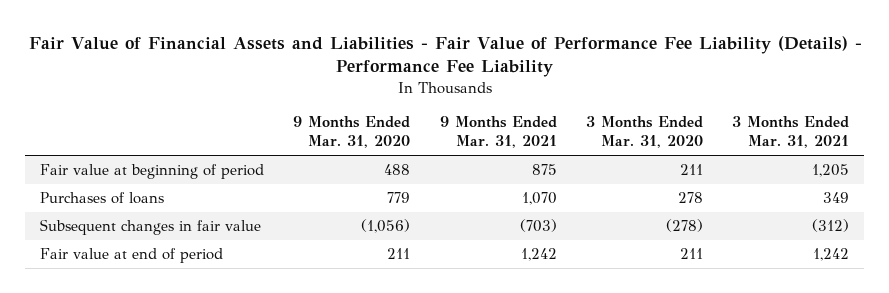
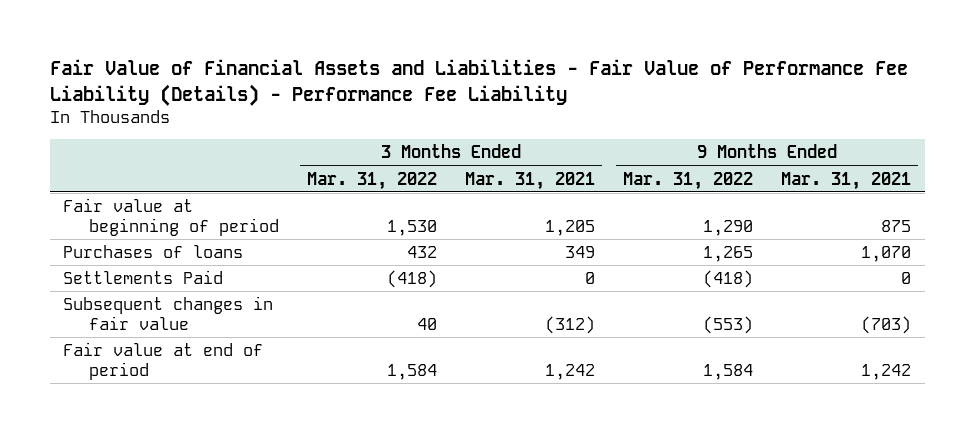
[293,115,411,149] 9 Months Ended Mar. 31, 2020 -> none
[585,115,703,149] 3 Months Ended Mar. 31, 2020 -> none
none -> [307,171,438,190] Mar. 31, 2022
none -> [622,171,753,190] Mar. 31, 2022
none -> [63,269,224,284] Settlements Paid

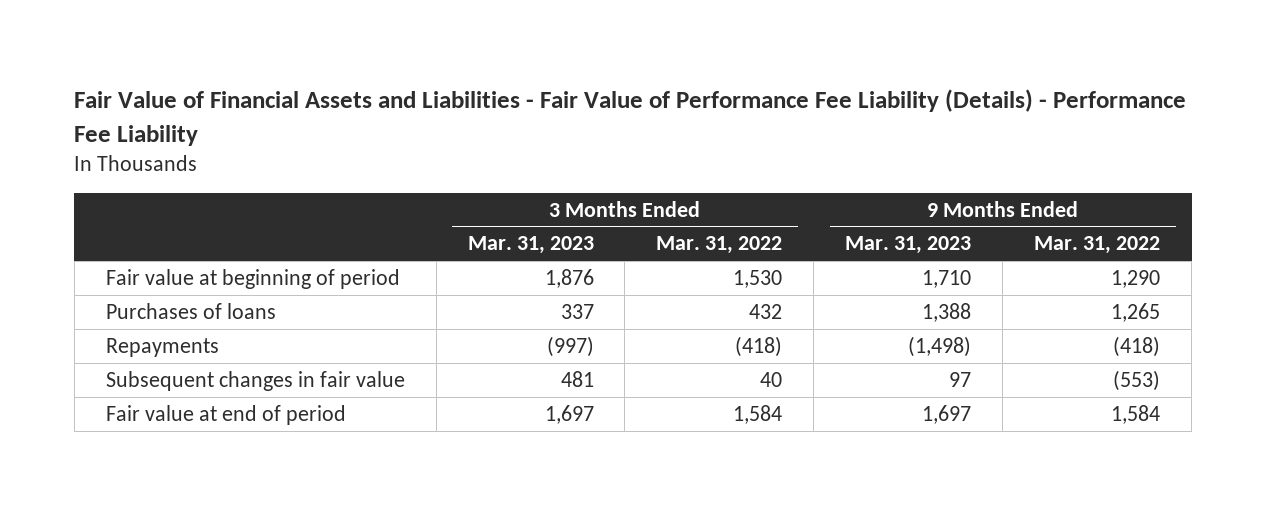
[465,171,596,190] Mar. 31, 2021 -> none
[780,171,911,190] Mar. 31, 2021 -> none
none -> [467,236,594,255] Mar. 31, 2023
none -> [845,236,972,255] Mar. 31, 2023
[63,269,224,284] Settlements Paid -> [105,337,219,357] Repayments

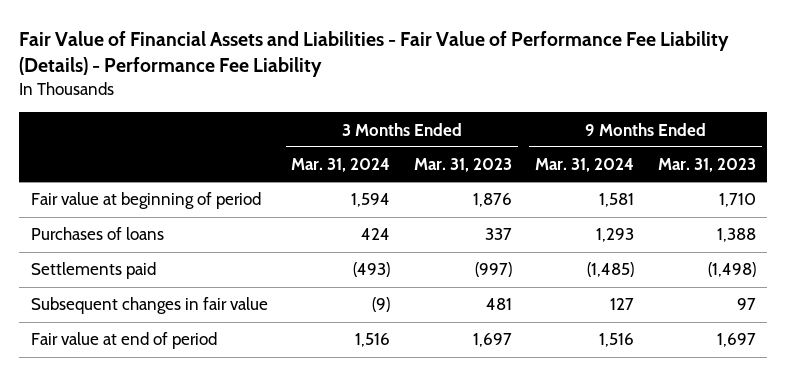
[656,236,783,255] Mar. 31, 2022 -> none
[1034,236,1161,255] Mar. 31, 2022 -> none
none -> [291,158,391,173] Mar. 31, 2024
none -> [535,158,635,173] Mar. 31, 2024
[105,337,219,357] Repayments -> [31,262,157,280] Settlements paid

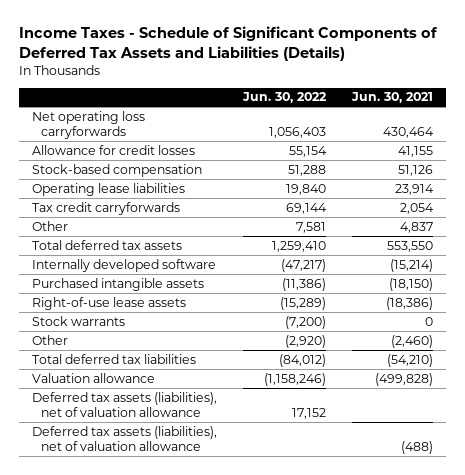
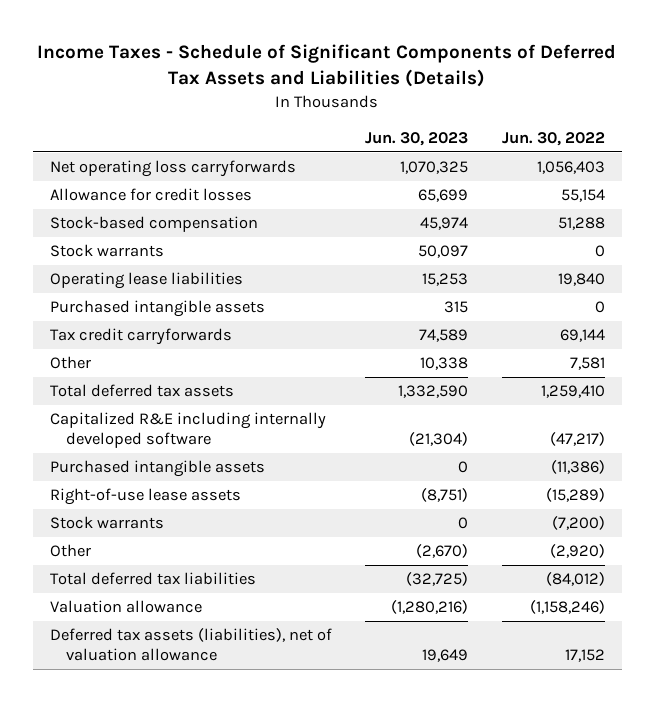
[351,92,434,104] Jun. 30, 2021 -> none
none -> [365,131,469,146] Jun. 30, 2023
none -> [49,244,164,258] Stock warrants
none -> [49,300,265,318] Purchased intangible assets
[31,258,216,272] Internally developed software -> [49,412,326,448] Capitalized R&E including internally developed software
[31,425,217,451] Deferred tax assets (liabilities), net of valuation allowance -> none

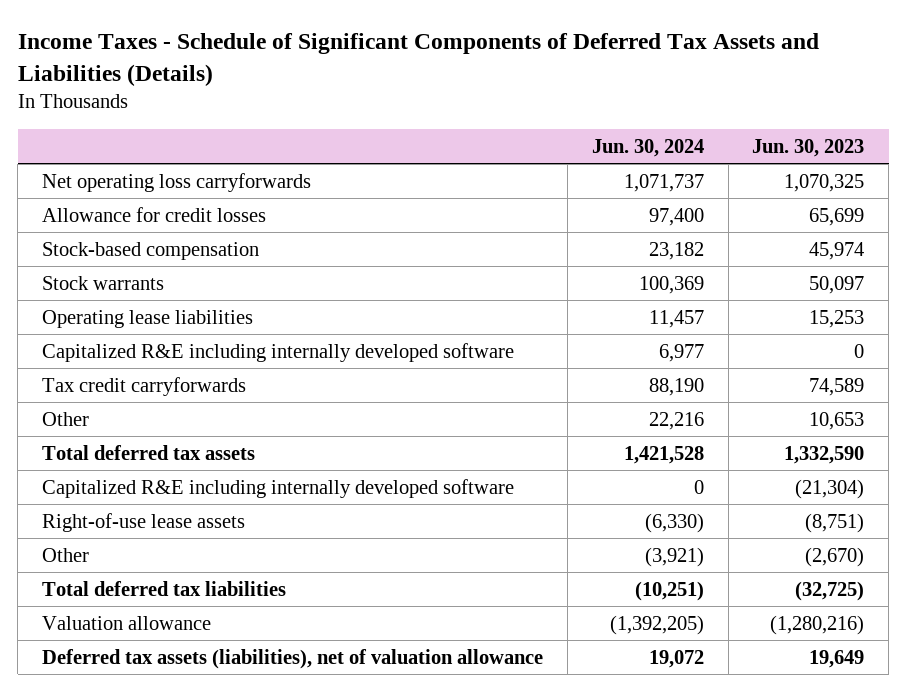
[502,131,606,146] Jun. 30, 2022 -> none
none -> [591,138,704,157] Jun. 30, 2024
[49,300,265,318] Purchased intangible assets -> none
none -> [41,342,514,362] Capitalized R&E including internally developed software
[420,357,469,371] 10,338 -> [809,411,865,430] 10,653
[49,460,265,478] Purchased intangible assets -> none
[49,516,164,530] Stock warrants -> none

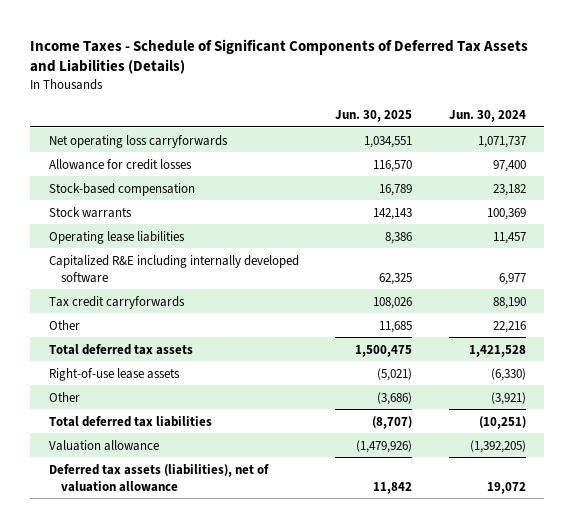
[752,138,865,157] Jun. 30, 2023 -> none
none -> [335,110,413,123] Jun. 30, 2025
[41,478,514,498] Capitalized R&E including internally developed software -> none

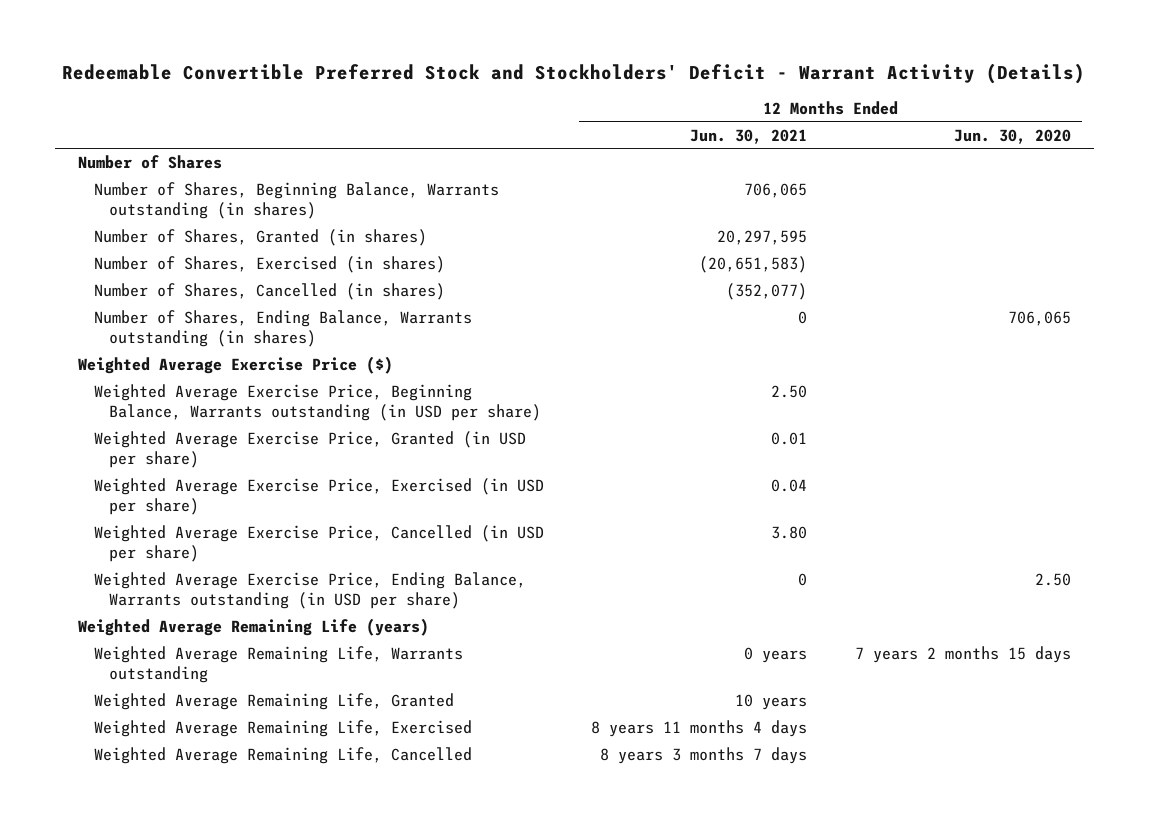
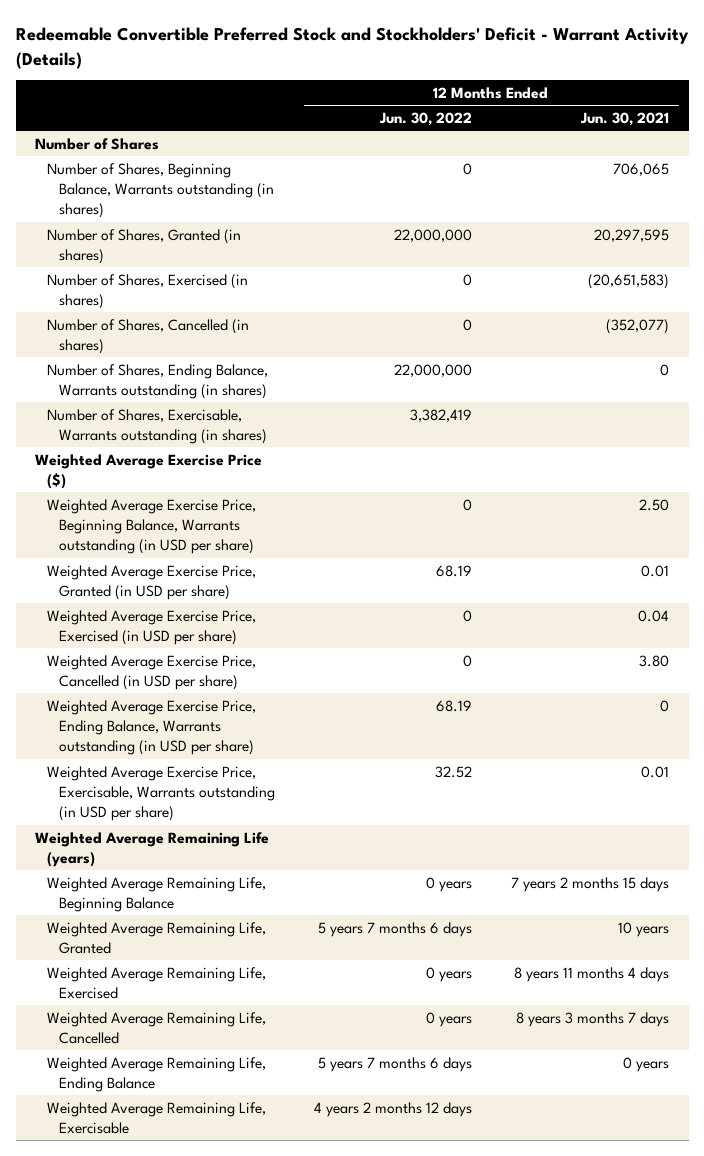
[953,128,1071,144] Jun. 30, 2020 -> none
none -> [378,111,472,126] Jun. 30, 2022
none -> [47,408,267,444] Number of Shares, Exercisable, Warrants outstanding (in shares)
none -> [47,765,275,822] Weighted Average Exercise Price, Exercisable, Warrants outstanding (in USD per share)
[93,645,463,683] Weighted Average Remaining Life, Warrants outstanding -> [47,876,267,912] Weighted Average Remaining Life, Beginning Balance
[744,646,808,663] 0 years -> [510,876,669,892] 7 years 2 months 15 days
none -> [47,1056,267,1092] Weighted Average Remaining Life, Ending Balance
none -> [47,1101,267,1134] Weighted Average Remaining Life, Exercisable

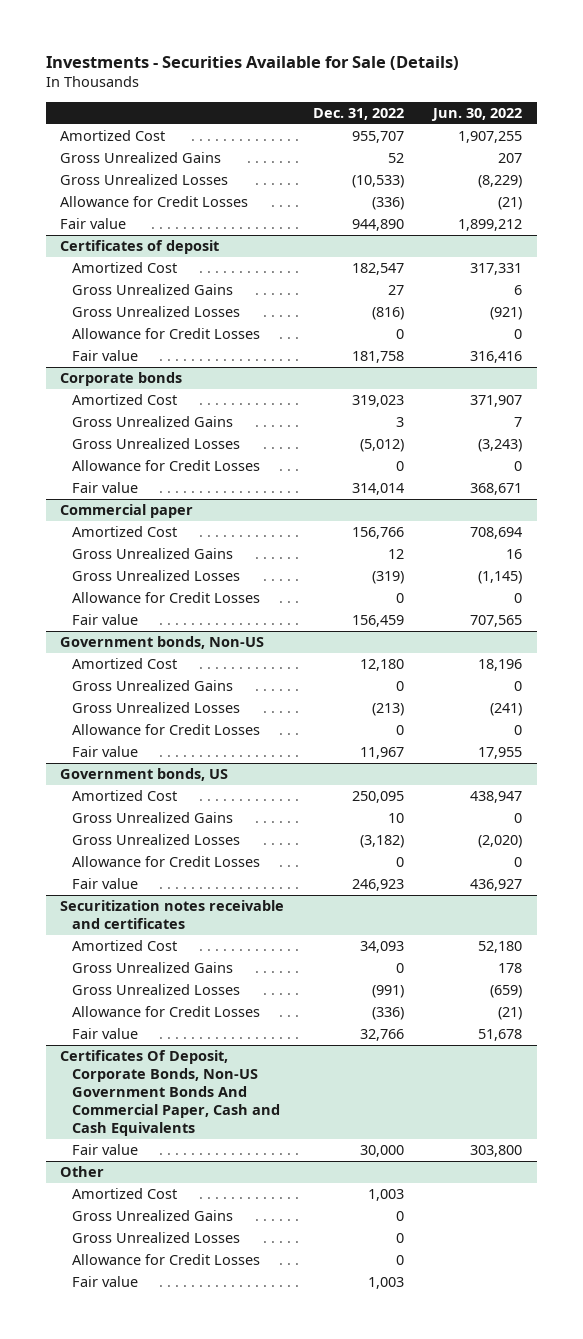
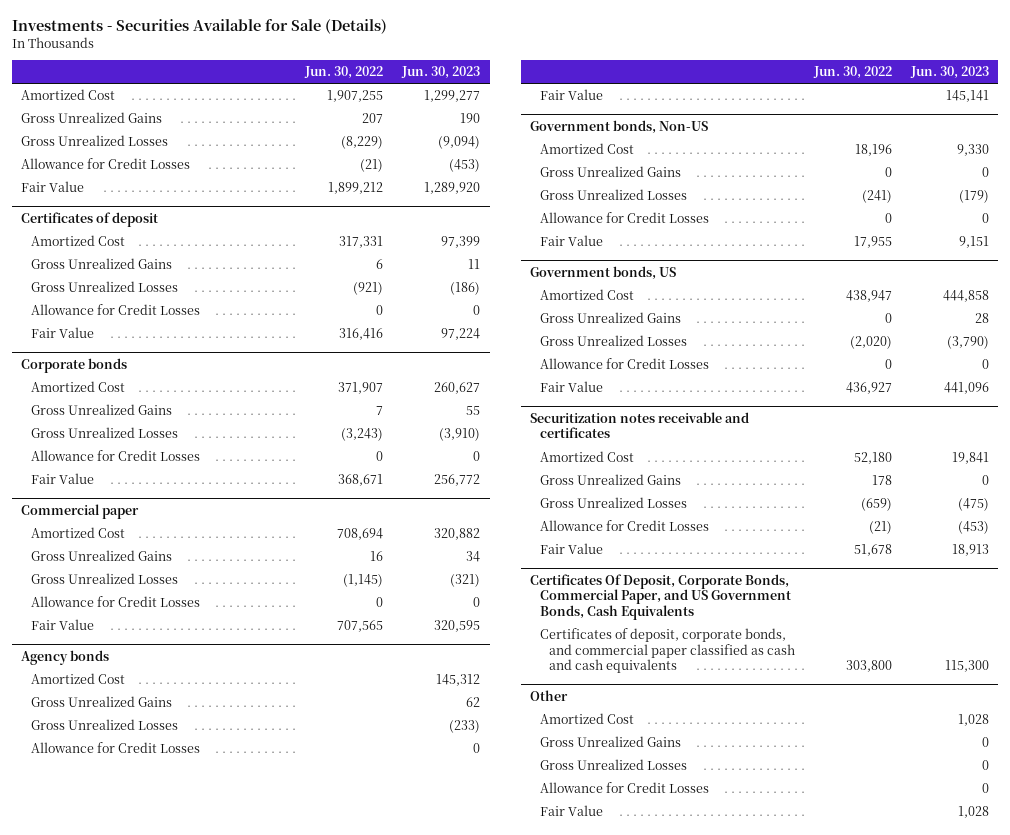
[313,107,405,120] Dec. 31, 2022 -> none
none -> [401,66,481,80] Jun. 30, 2023
[60,218,127,230] Fair value -> [21,181,85,193] Fair Value
[71,350,138,362] Fair value -> [30,327,94,339] Fair Value
[71,482,138,494] Fair value -> [30,473,94,485] Fair Value
[71,614,138,626] Fair value -> [30,619,94,631] Fair Value
none -> [21,649,110,665] Agency bonds
none -> [30,673,125,685] Amortized Cost
none -> [30,696,172,708] Gross Unrealized Gains
none -> [30,719,178,731] Gross Unrealized Losses
none -> [30,742,200,754] Allowance for Credit Losses
none -> [539,89,603,101] Fair Value
[71,746,138,758] Fair value -> [539,235,603,247] Fair Value
[71,878,138,890] Fair value -> [539,381,603,393] Fair Value
[71,1028,138,1040] Fair value -> [539,543,603,555] Fair Value
[60,1050,280,1136] Certificates Of Deposit, Corporate Bonds, Non-US Government Bonds And Commercial Paper, Cash and Cash Equivalents -> [530,573,791,620] Certificates Of Deposit, Corporate Bonds, Commercial Paper, and US Government Bonds, Cash Equivalents
[71,1144,138,1156] Fair value -> [539,628,796,674] Certificates of deposit, corporate bonds, and commercial paper classified as cash and cash equivalents
[71,1276,138,1288] Fair value -> [539,805,603,817] Fair Value

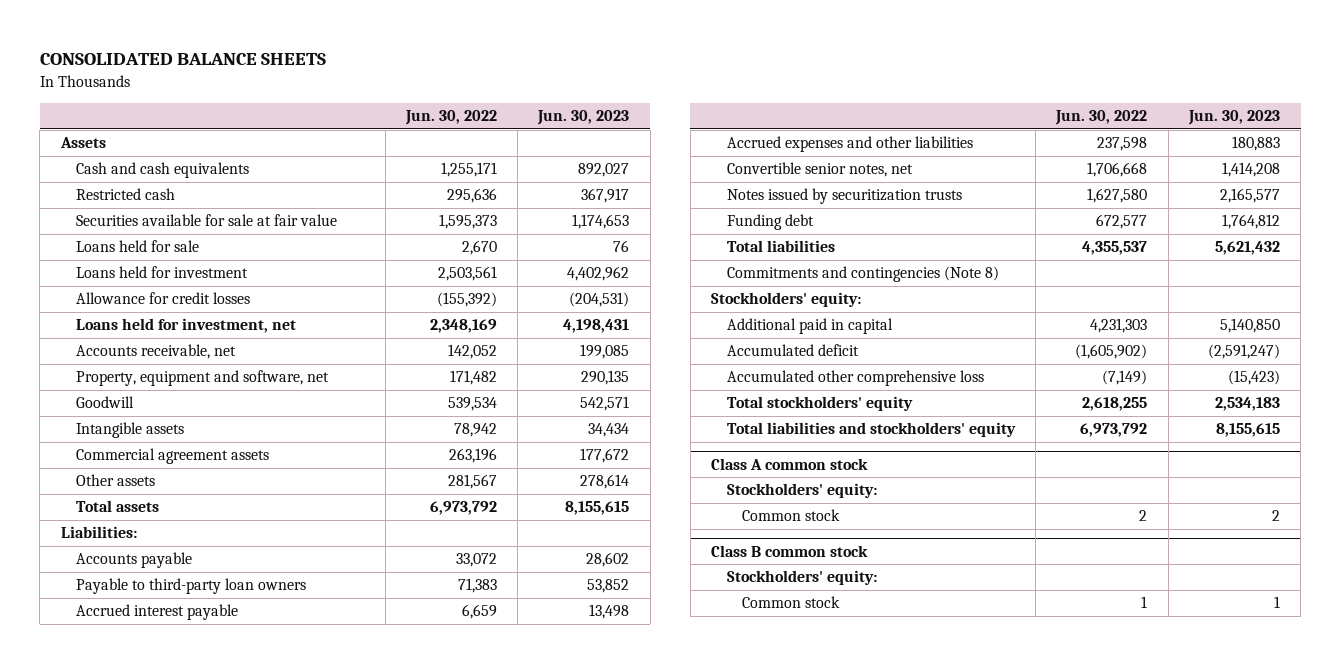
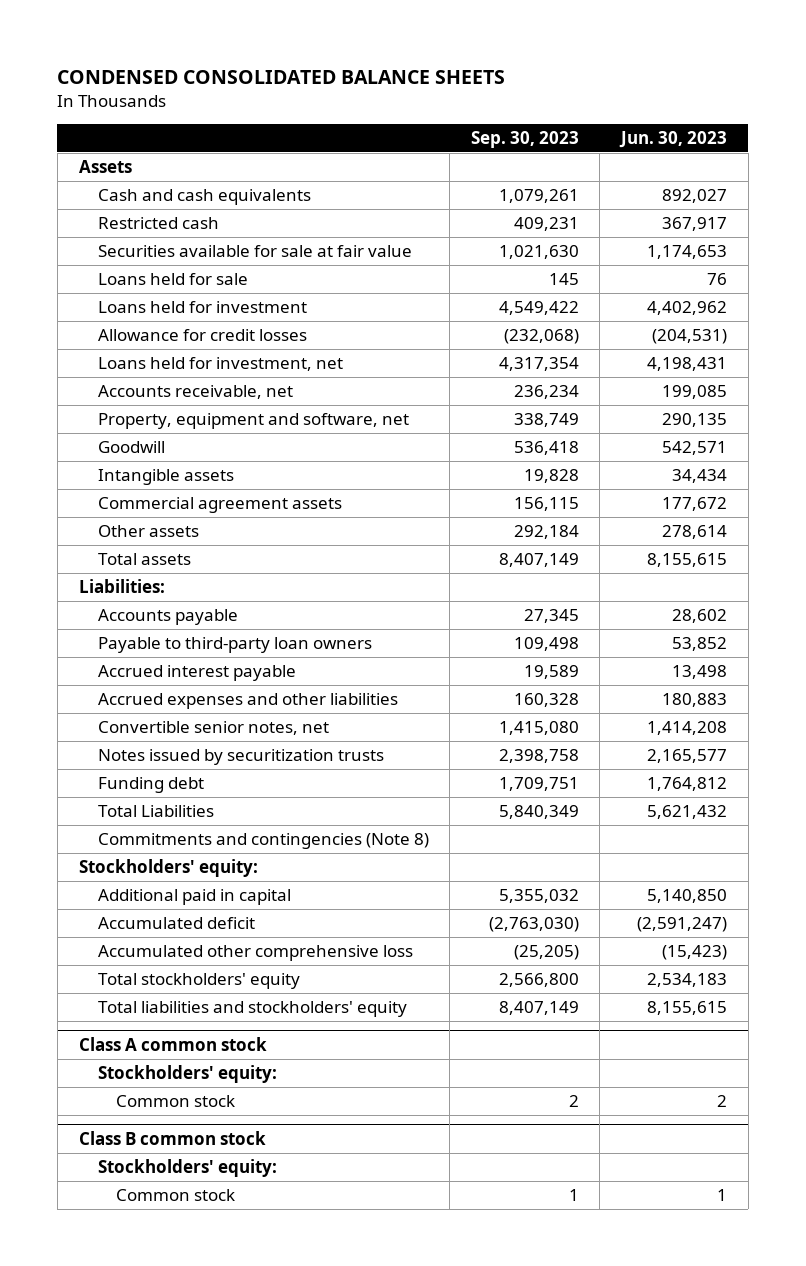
[39,53,326,66] CONSOLIDATED BALANCE SHEETS -> [57,69,506,84] CONDENSED CONSOLIDATED BALANCE SHEETS
[404,110,497,126] Jun. 30, 2022 -> none
none -> [470,130,579,148] Sep. 30, 2023
[726,240,835,253] Total liabilities -> [97,805,214,818] Total Liabilities

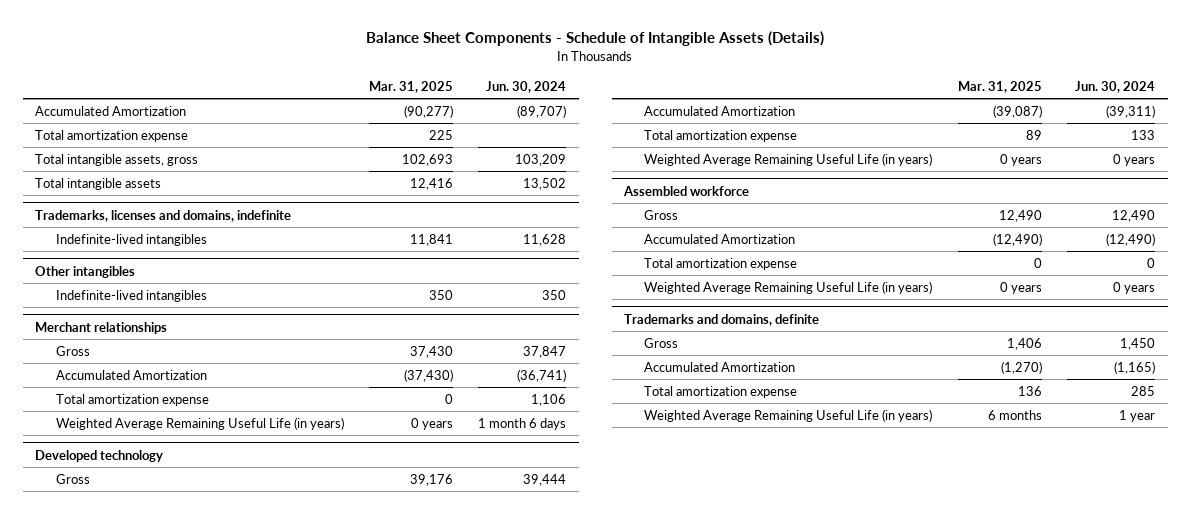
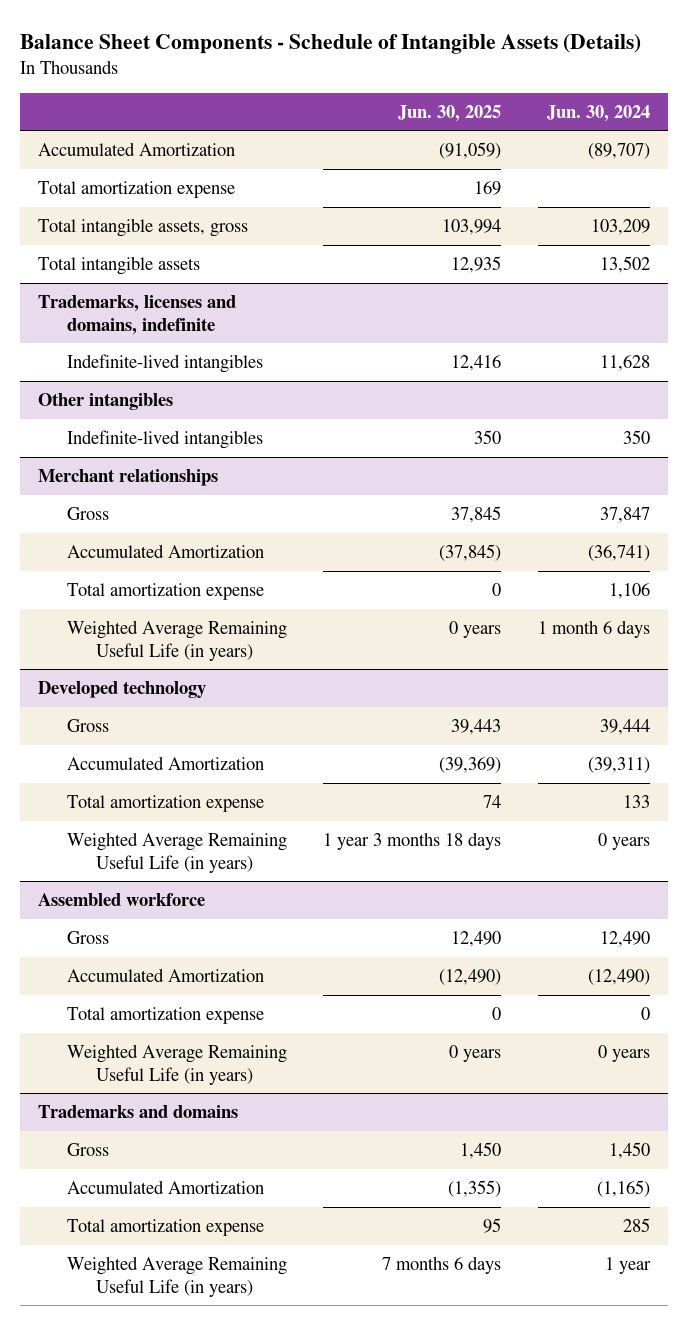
[368,80,453,93] Mar. 31, 2025 -> none
none -> [398,104,502,122] Jun. 30, 2025
[624,313,820,326] Trademarks and domains, definite -> [37,1104,238,1118] Trademarks and domains

